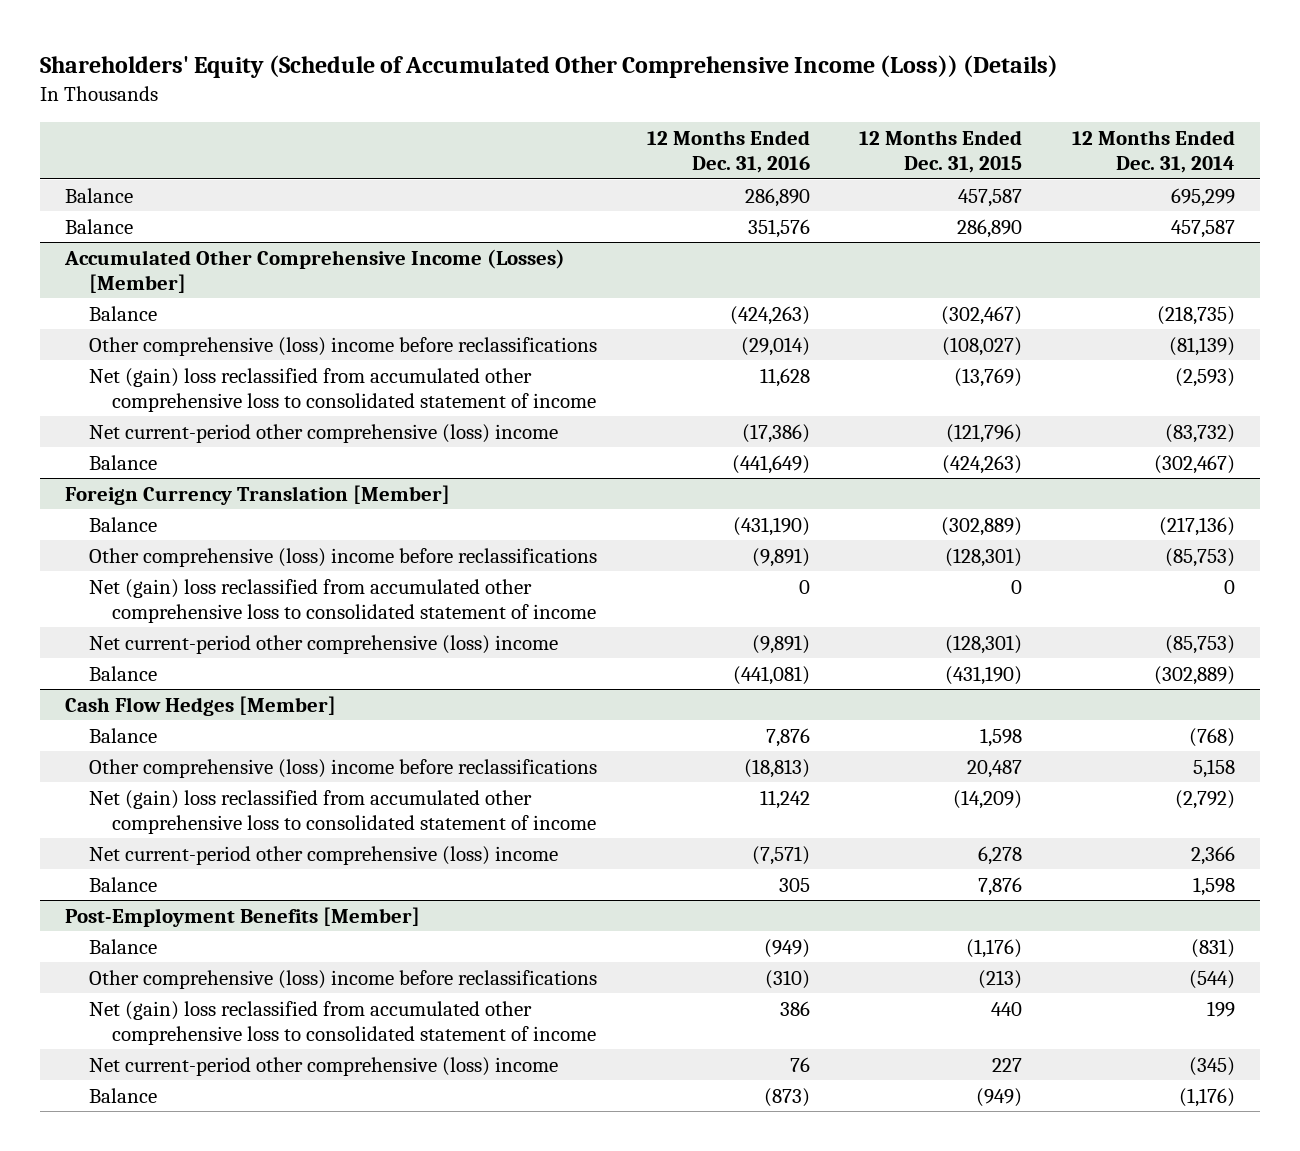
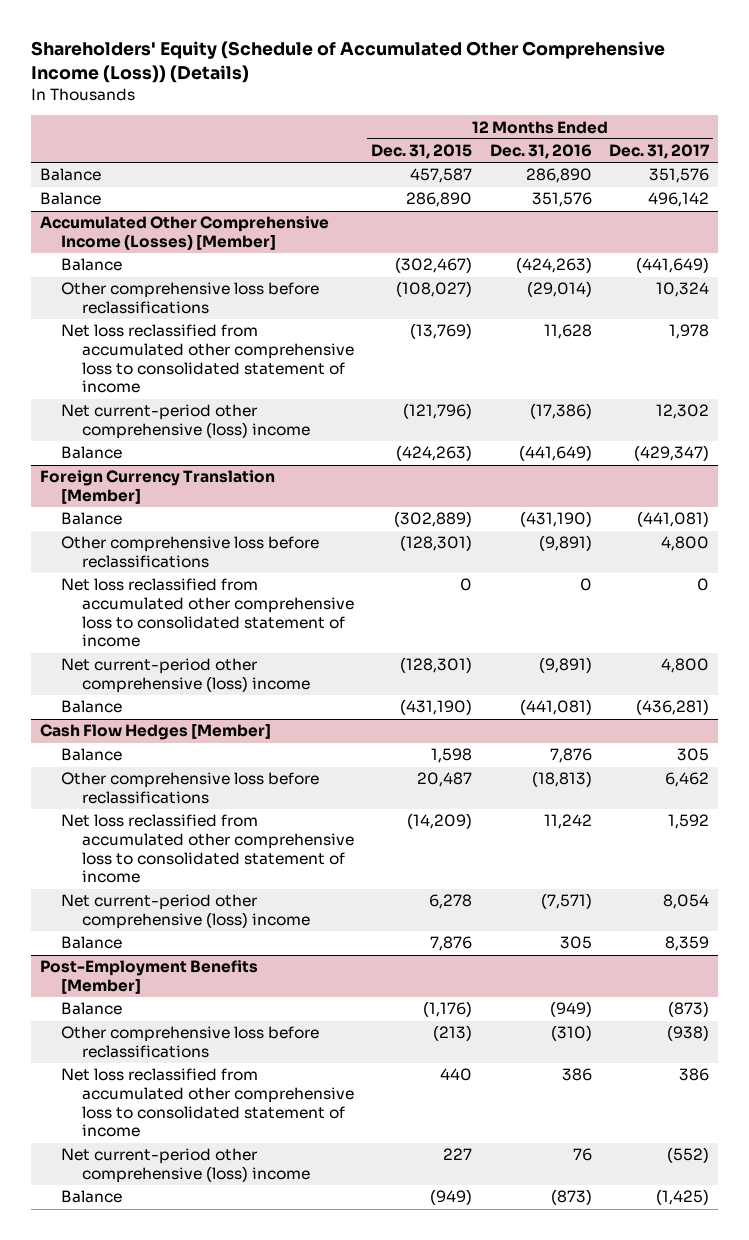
[1072,129,1236,174] 12 Months Ended Dec. 31, 2014 -> none
none -> [608,144,710,160] Dec. 31, 2017
[88,336,597,356] Other comprehensive (loss) income before reclassifications -> [60,282,319,315] Other comprehensive loss before reclassifications
[88,367,597,413] Net (gain) loss reclassified from accumulated other comprehensive loss to consolidated statement of income -> [60,324,354,394] Net loss reclassified from accumulated other comprehensive loss to consolidated statement of income
[88,547,597,567] Other comprehensive (loss) income before reclassifications -> [60,536,319,569] Other comprehensive loss before reclassifications
[88,578,597,624] Net (gain) loss reclassified from accumulated other comprehensive loss to consolidated statement of income -> [60,578,354,648] Net loss reclassified from accumulated other comprehensive loss to consolidated statement of income
[88,758,597,778] Other comprehensive (loss) income before reclassifications -> [60,772,319,805] Other comprehensive loss before reclassifications
[88,789,597,835] Net (gain) loss reclassified from accumulated other comprehensive loss to consolidated statement of income -> [60,814,354,884] Net loss reclassified from accumulated other comprehensive loss to consolidated statement of income
[88,969,597,989] Other comprehensive (loss) income before reclassifications -> [60,1026,319,1059] Other comprehensive loss before reclassifications
[88,1000,597,1046] Net (gain) loss reclassified from accumulated other comprehensive loss to consolidated statement of income -> [60,1068,354,1138] Net loss reclassified from accumulated other comprehensive loss to consolidated statement of income

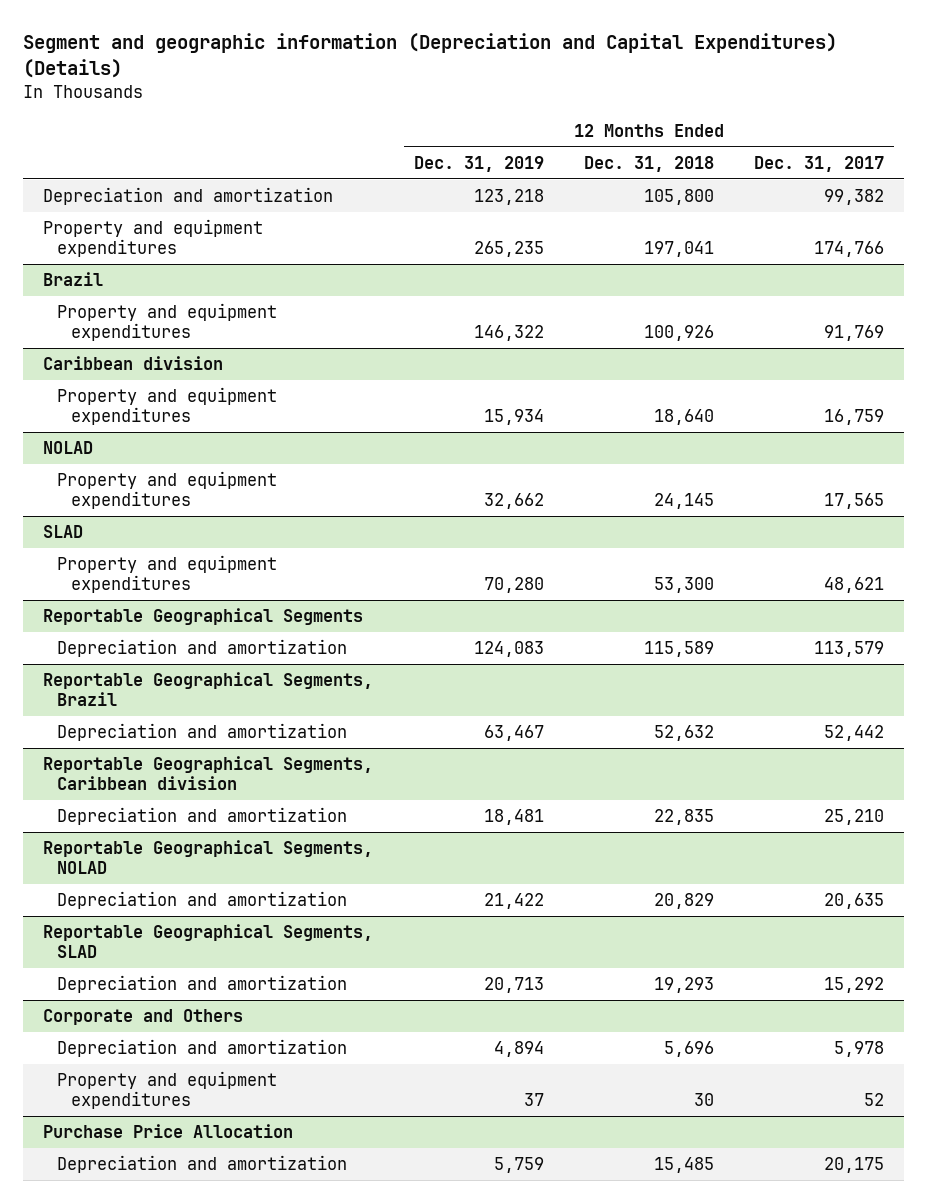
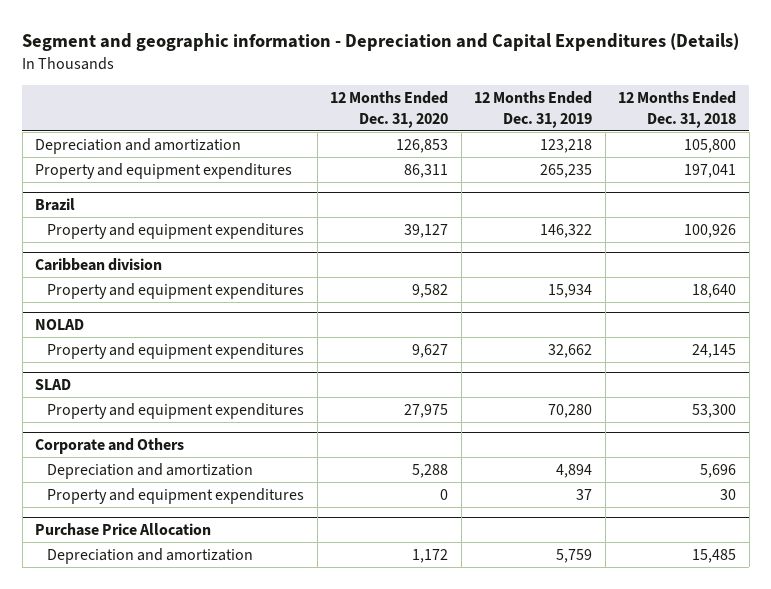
[23,33,838,79] Segment and geographic information (Depreciation and Capital Expenditures) (Details) -> [22,33,740,52] Segment and geographic information - Depreciation and Capital Expenditures (Details)
[753,155,884,172] Dec. 31, 2017 -> none
none -> [330,91,449,128] 12 Months Ended Dec. 31, 2020
[43,608,364,626] Reportable Geographical Segments -> none
[57,639,348,658] Depreciation and amortization -> none
[43,672,374,707] Reportable Geographical Segments, Brazil -> none
[57,723,348,742] Depreciation and amortization -> none
[43,756,374,791] Reportable Geographical Segments, Caribbean division -> none
[57,807,348,826] Depreciation and amortization -> none
[43,840,374,875] Reportable Geographical Segments, NOLAD -> none
[57,891,348,910] Depreciation and amortization -> none
[43,924,374,959] Reportable Geographical Segments, SLAD -> none
[57,975,348,994] Depreciation and amortization -> none

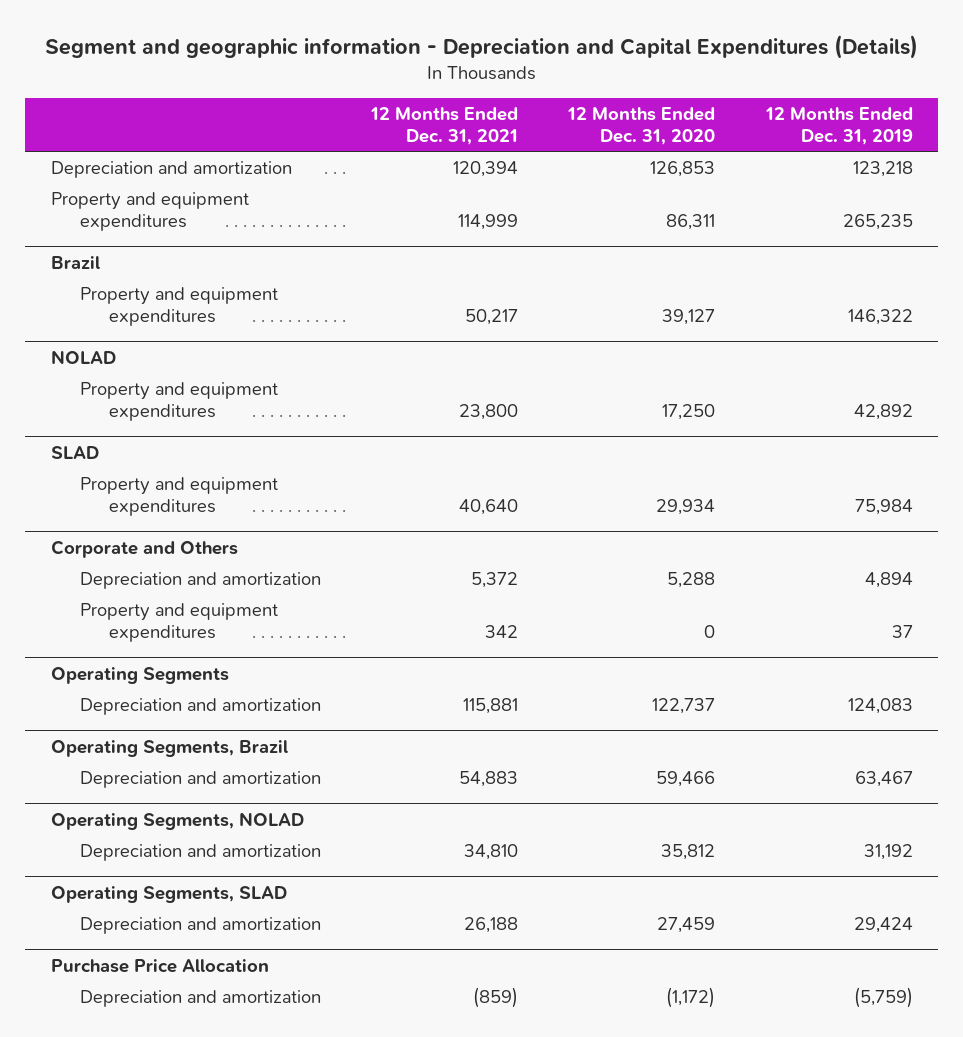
[618,91,737,128] 12 Months Ended Dec. 31, 2018 -> none
none -> [370,107,519,145] 12 Months Ended Dec. 31, 2021
[35,258,163,272] Caribbean division -> none
[47,282,305,299] Property and equipment expenditures -> none
[412,343,449,358] 9,627 -> [662,403,716,420] 17,250
[548,343,593,358] 32,662 -> [853,403,913,420] 42,892
[404,403,449,418] 27,975 -> [656,498,716,515] 29,934
[548,403,593,418] 70,280 -> [854,498,913,515] 75,984
none -> [50,666,229,684] Operating Segments
none -> [79,697,321,715] Depreciation and amortization
none -> [50,739,288,757] Operating Segments, Brazil
none -> [79,770,321,788] Depreciation and amortization
none -> [50,811,304,830] Operating Segments, NOLAD
none -> [79,843,321,861] Depreciation and amortization
none -> [50,885,287,903] Operating Segments, SLAD
none -> [79,916,321,934] Depreciation and amortization
[412,548,449,563] 1,172 -> [666,986,716,1008] (1,172)
[556,548,593,563] 5,759 -> [853,986,913,1008] (5,759)

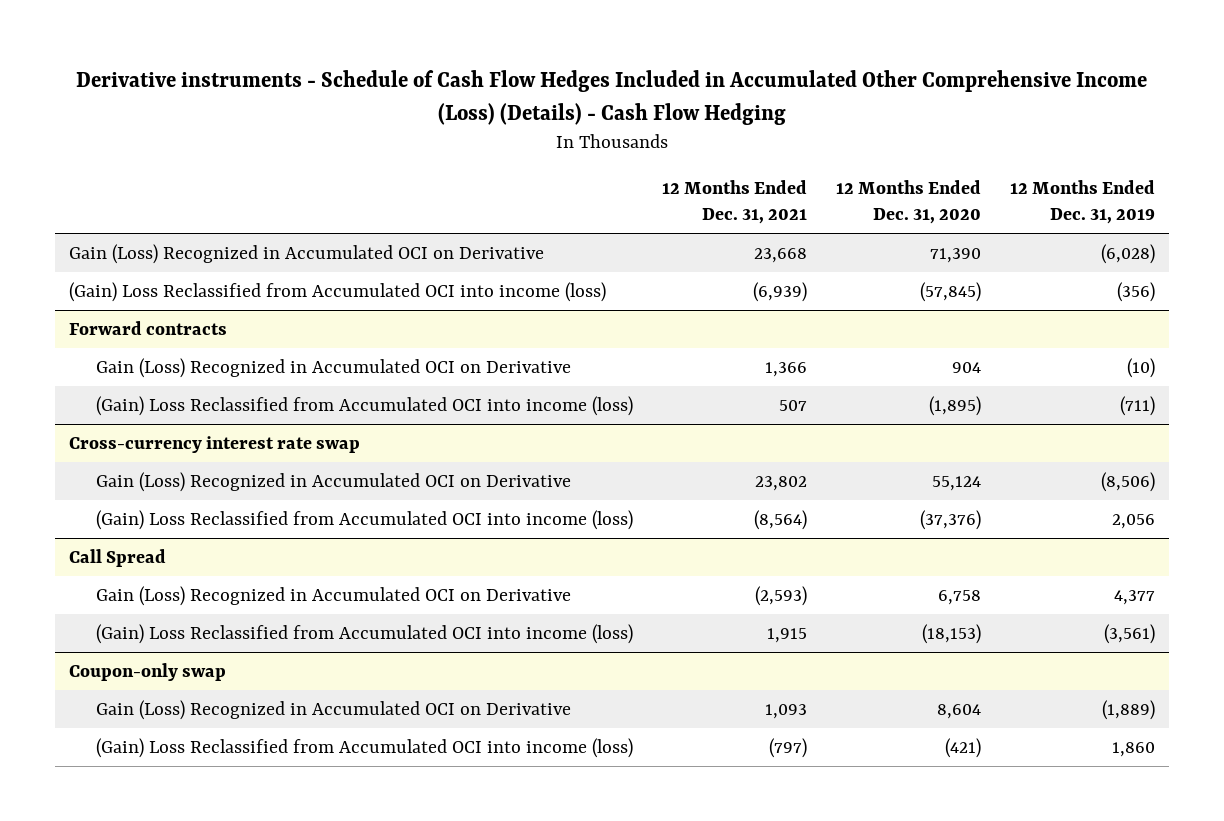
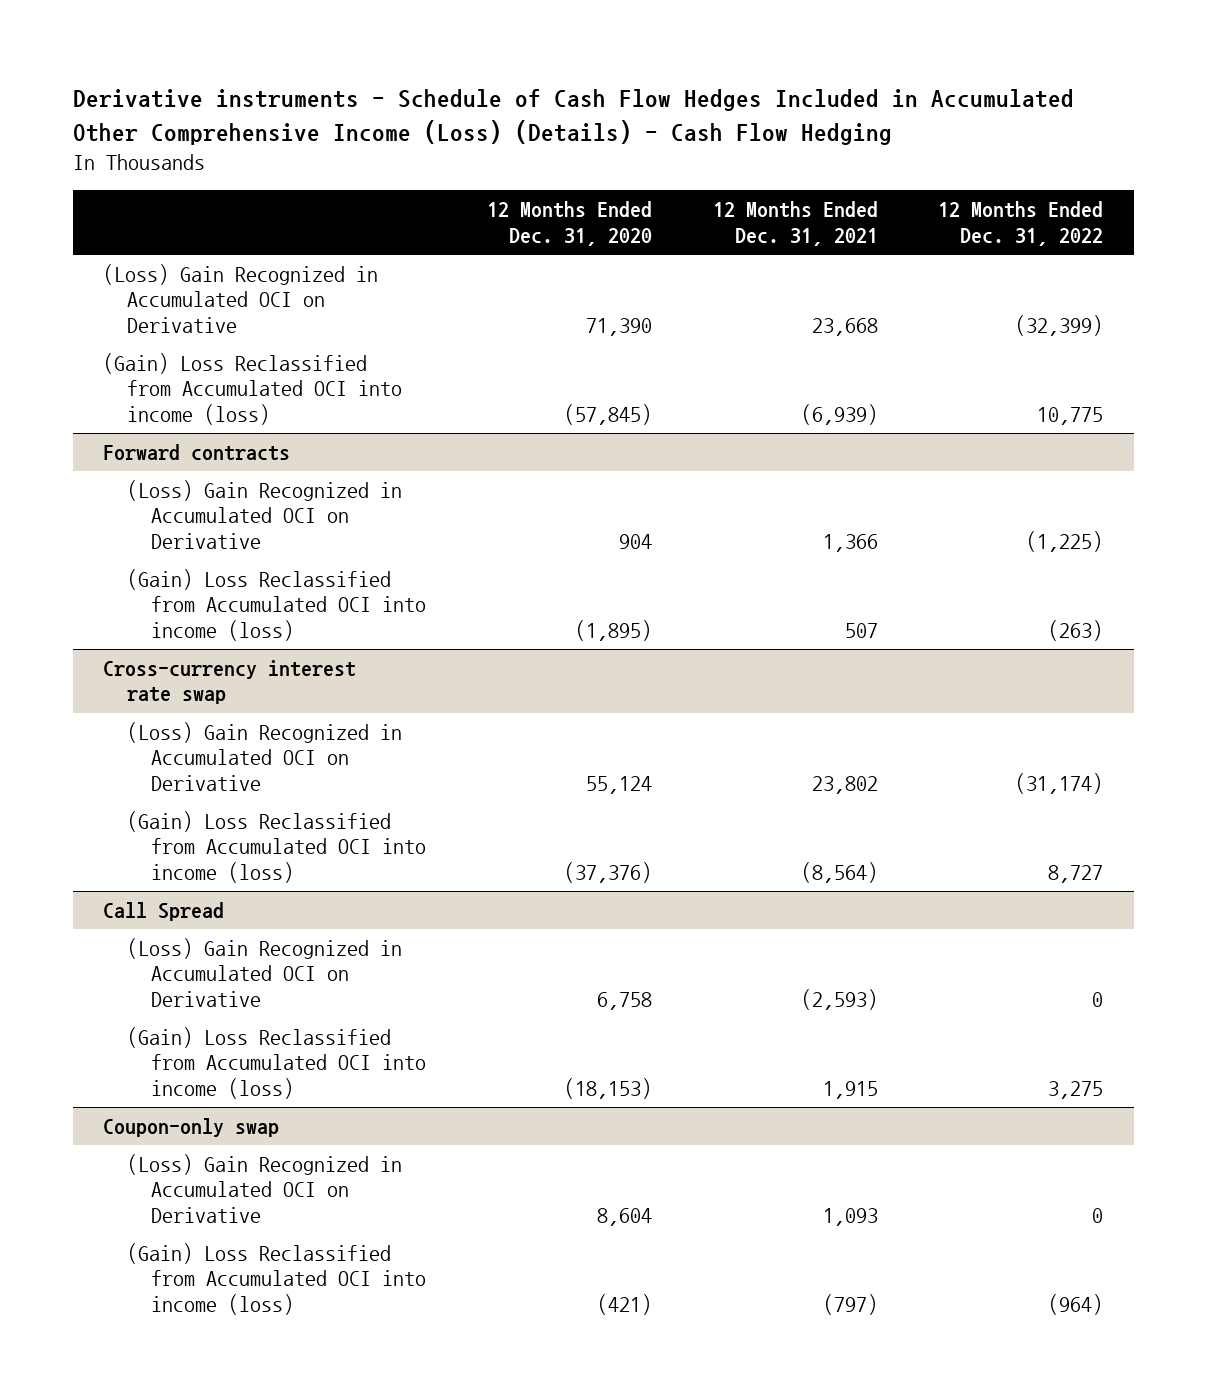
[1009,179,1155,225] 12 Months Ended Dec. 31, 2019 -> none
none -> [938,201,1104,246] 12 Months Ended Dec. 31, 2022
[69,243,545,264] Gain (Loss) Recognized in Accumulated OCI on Derivative -> [103,264,379,333] (Loss) Gain Recognized in Accumulated OCI on Derivative
[95,357,571,378] Gain (Loss) Recognized in Accumulated OCI on Derivative -> [127,480,403,549] (Loss) Gain Recognized in Accumulated OCI on Derivative
[95,471,571,492] Gain (Loss) Recognized in Accumulated OCI on Derivative -> [127,722,403,791] (Loss) Gain Recognized in Accumulated OCI on Derivative
[95,585,571,606] Gain (Loss) Recognized in Accumulated OCI on Derivative -> [127,938,403,1007] (Loss) Gain Recognized in Accumulated OCI on Derivative
[95,699,571,720] Gain (Loss) Recognized in Accumulated OCI on Derivative -> [127,1154,403,1223] (Loss) Gain Recognized in Accumulated OCI on Derivative

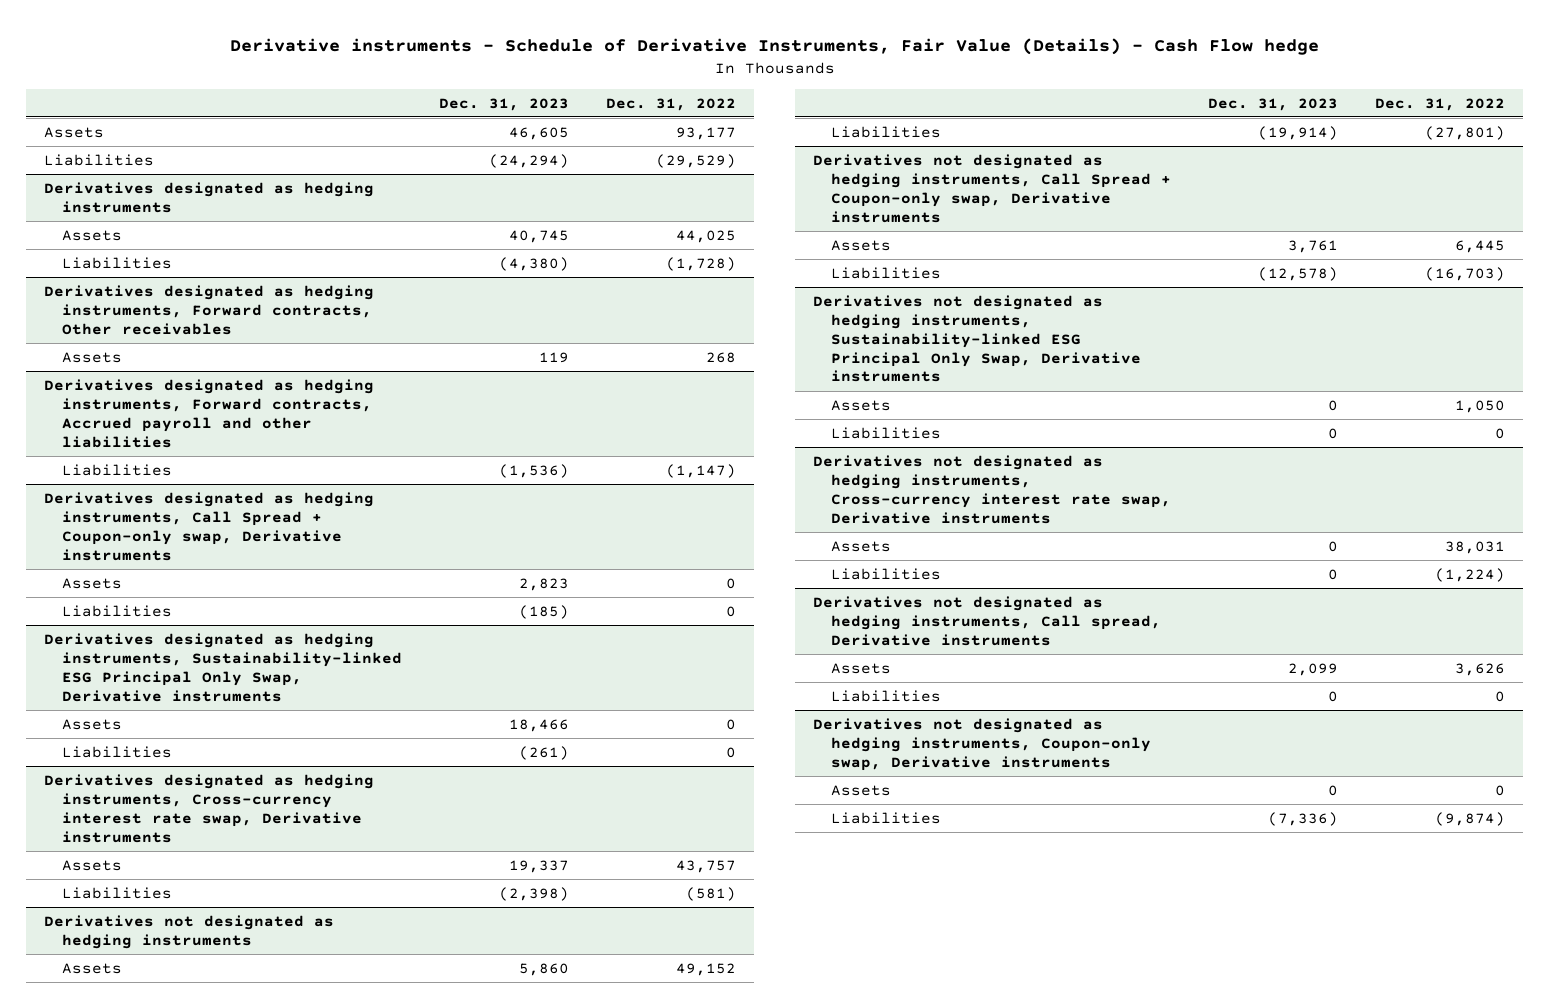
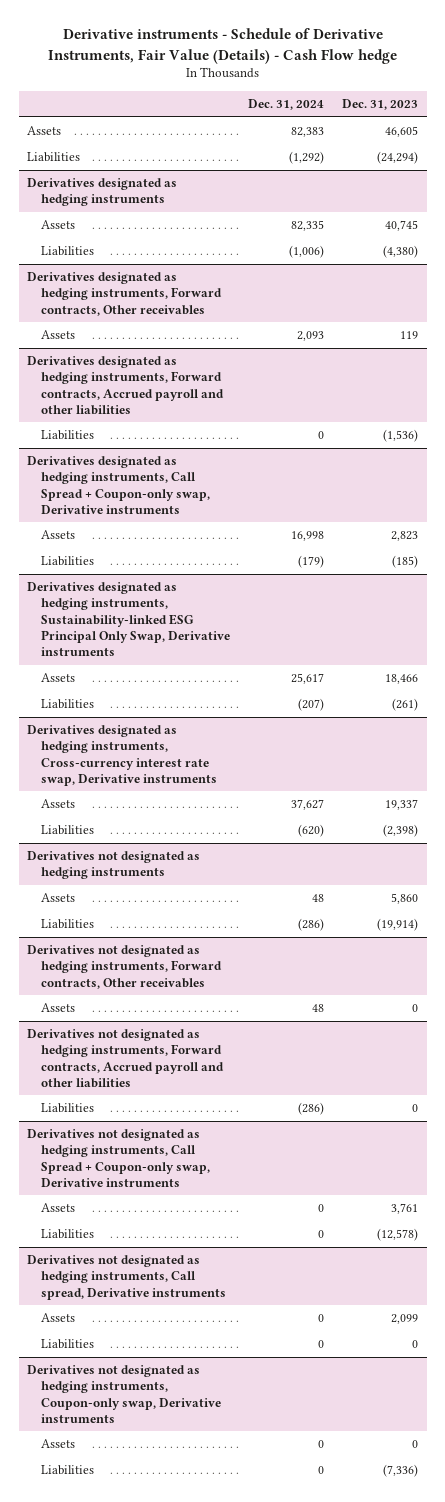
[605,97,736,111] Dec. 31, 2022 -> none
none -> [248,98,325,110] Dec. 31, 2024
none -> [27,945,223,989] Derivatives not designated as hedging instruments, Forward contracts, Other receivables
none -> [41,1003,76,1013] Assets
none -> [27,1029,225,1088] Derivatives not designated as hedging instruments, Forward contracts, Accrued payroll and other liabilities
none -> [41,1103,95,1114] Liabilities
[813,294,1141,383] Derivatives not designated as hedging instruments, Sustainability-linked ESG Principal Only Swap, Derivative instruments -> none
[830,399,891,411] Assets -> none
[830,426,941,439] Liabilities -> none
[813,454,1171,524] Derivatives not designated as hedging instruments, Cross-currency interest rate swap, Derivative instruments -> none
[830,540,891,552] Assets -> none
[830,567,941,580] Liabilities -> none

